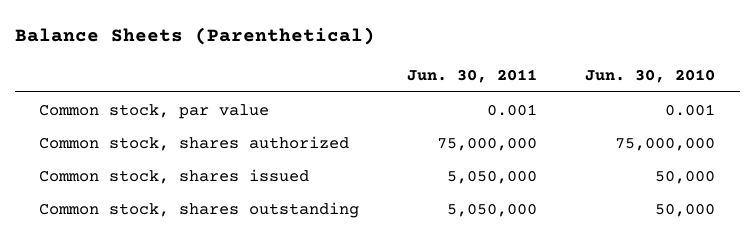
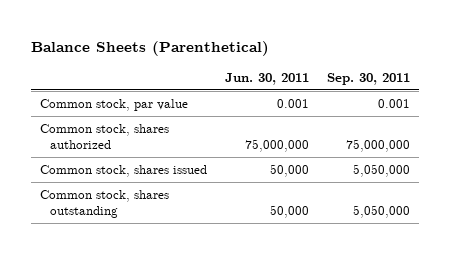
[585,69,716,84] Jun. 30, 2010 -> none
none -> [326,72,410,85] Sep. 30, 2011
[447,169,538,184] 5,050,000 -> [270,164,310,178] 50,000
[447,202,538,217] 5,050,000 -> [270,204,310,218] 50,000

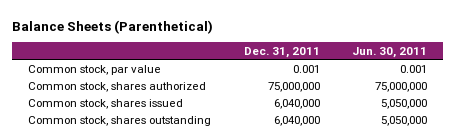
[326,72,410,85] Sep. 30, 2011 -> none
none -> [243,46,320,58] Dec. 31, 2011
[270,164,310,178] 50,000 -> [380,98,427,109] 5,050,000
[270,204,310,218] 50,000 -> [380,115,427,126] 5,050,000

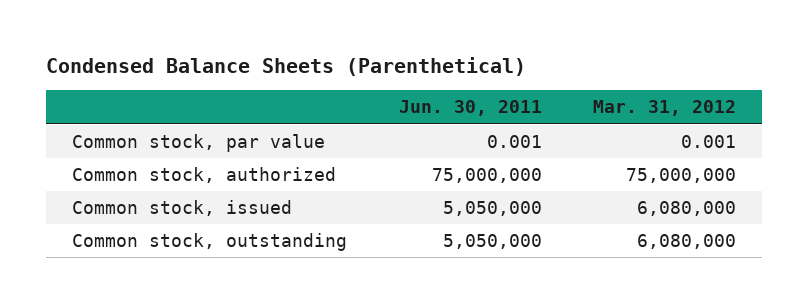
[12,19,214,34] Balance Sheets (Parenthetical) -> [46,57,527,77] Condensed Balance Sheets (Parenthetical)
[243,46,320,58] Dec. 31, 2011 -> none
none -> [593,100,737,117] Mar. 31, 2012
[28,81,207,92] Common stock, shares authorized -> [72,167,337,184] Common stock, authorized
[28,98,184,109] Common stock, shares issued -> [72,200,293,217] Common stock, issued
[28,115,212,126] Common stock, shares outstanding -> [72,233,348,252] Common stock, outstanding

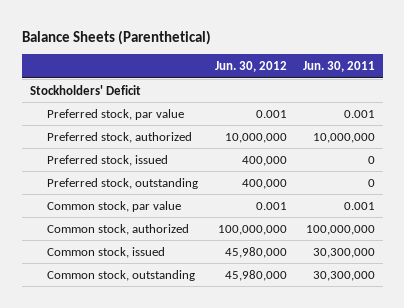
[46,57,527,77] Condensed Balance Sheets (Parenthetical) -> [21,29,211,45] Balance Sheets (Parenthetical)
[593,100,737,117] Mar. 31, 2012 -> none
none -> [214,61,287,73] Jun. 30, 2012
none -> [29,84,141,95] Stockholders' Deficit
none -> [47,108,185,120] Preferred stock, par value
none -> [47,131,193,143] Preferred stock, authorized
none -> [47,154,169,166] Preferred stock, issued
none -> [47,177,199,189] Preferred stock, outstanding
[431,168,542,184] 75,000,000 -> [305,224,375,235] 100,000,000
[442,201,542,217] 5,050,000 -> [312,247,375,258] 30,300,000
[442,234,542,250] 5,050,000 -> [312,270,375,281] 30,300,000

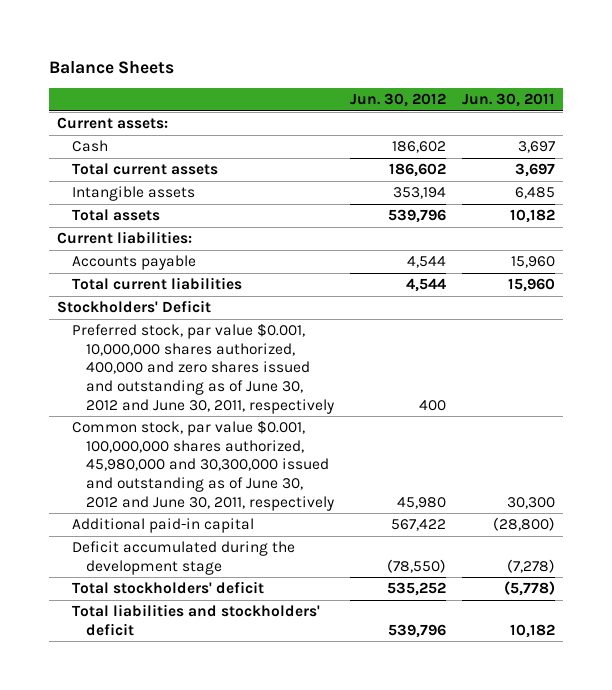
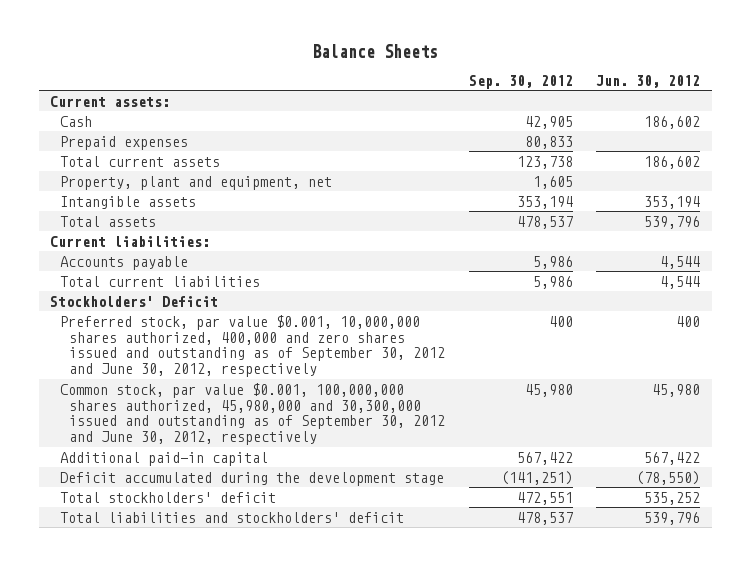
[462,93,556,108] Jun. 30, 2011 -> none
none -> [468,74,573,89] Sep. 30, 2012
none -> [59,135,188,150] Prepaid expenses
none -> [59,175,332,190] Property, plant and equipment, net
[71,323,335,414] Preferred stock, par value $0.001, 10,000,000 shares authorized, 400,000 and zero shares issued and outstanding as of June 30, 2012 and June 30, 2011, respectively -> [59,314,446,378] Preferred stock, par value $0.001, 10,000,000 shares authorized, 400,000 and zero shares issued and outstanding as of September 30, 2012 and June 30, 2012, respectively
[71,420,335,511] Common stock, par value $0.001, 100,000,000 shares authorized, 45,980,000 and 30,300,000 issued and outstanding as of June 30, 2012 and June 30, 2011, respectively -> [59,382,446,446] Common stock, par value $0.001, 100,000,000 shares authorized, 45,980,000 and 30,300,000 issued and outstanding as of September 30, 2012 and June 30, 2012, respectively

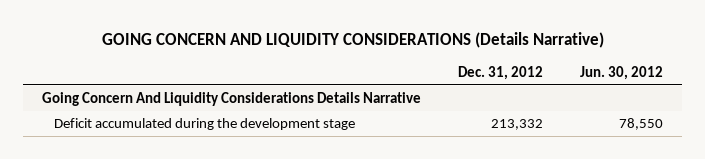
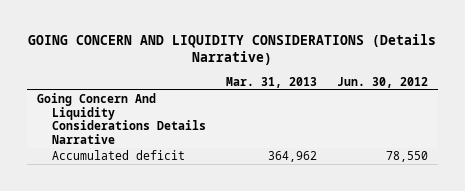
[458,65,544,80] Dec. 31, 2012 -> none
none -> [226,76,318,88] Mar. 31, 2013
[53,118,355,131] Deficit accumulated during the development stage -> [52,150,186,161] Accumulated deficit

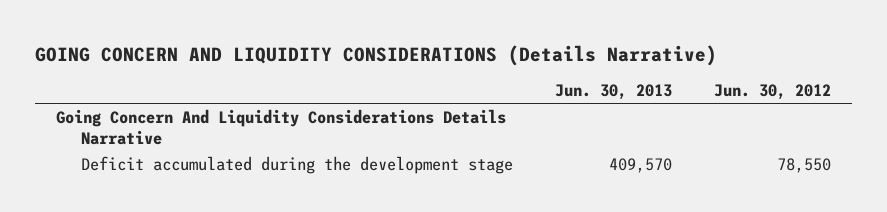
[226,76,318,88] Mar. 31, 2013 -> none
none -> [555,84,673,101] Jun. 30, 2013
[52,150,186,161] Accumulated deficit -> [81,155,514,174] Deficit accumulated during the development stage

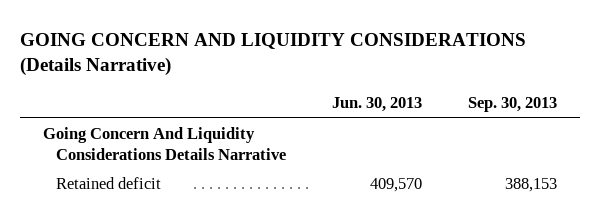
[714,84,832,101] Jun. 30, 2012 -> none
none -> [468,97,558,113] Sep. 30, 2013
[81,155,514,174] Deficit accumulated during the development stage -> [56,177,162,190] Retained deficit

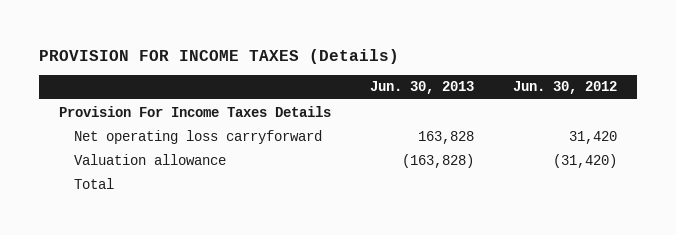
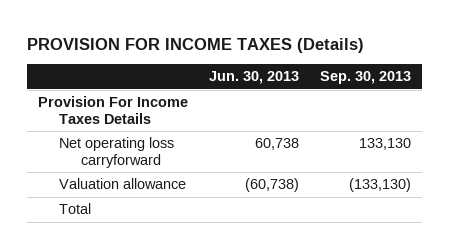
[513,81,618,95] Jun. 30, 2012 -> none
none -> [320,71,412,85] Sep. 30, 2013
[418,130,475,144] 163,828 -> [255,138,300,151] 60,738
[402,153,475,168] (163,828) -> [245,178,300,193] (60,738)

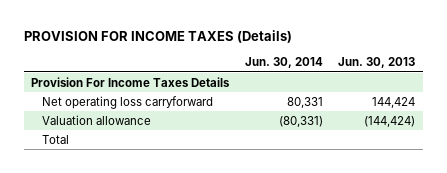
[320,71,412,85] Sep. 30, 2013 -> none
none -> [244,57,323,69] Jun. 30, 2014
[255,138,300,151] 60,738 -> [372,96,416,108] 144,424
[245,178,300,193] (60,738) -> [364,115,416,127] (144,424)

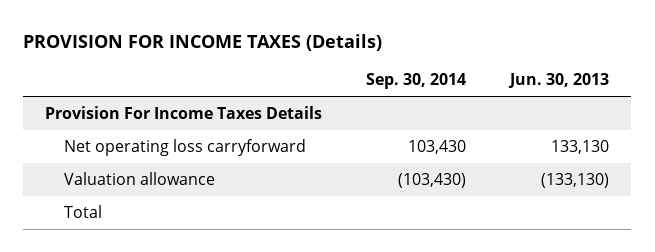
[244,57,323,69] Jun. 30, 2014 -> none
none -> [366,73,467,90] Sep. 30, 2014
[372,96,416,108] 144,424 -> [551,139,610,154] 133,130
[364,115,416,127] (144,424) -> [541,172,610,188] (133,130)

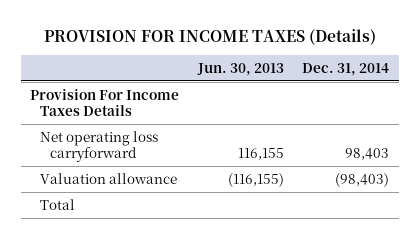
[366,73,467,90] Sep. 30, 2014 -> none
none -> [302,62,390,76] Dec. 31, 2014
[551,139,610,154] 133,130 -> [237,147,284,160] 116,155
[541,172,610,188] (133,130) -> [227,172,284,187] (116,155)

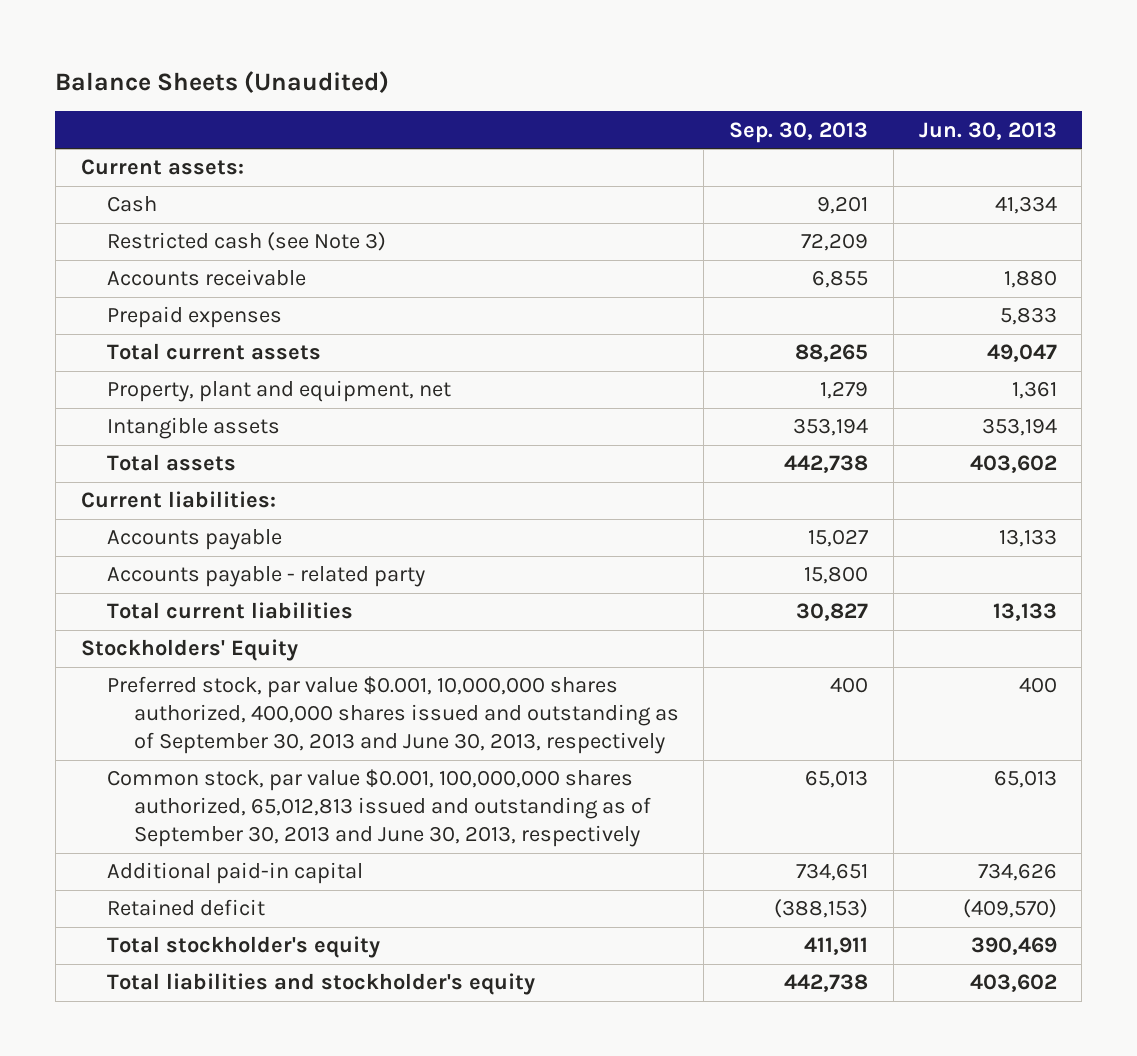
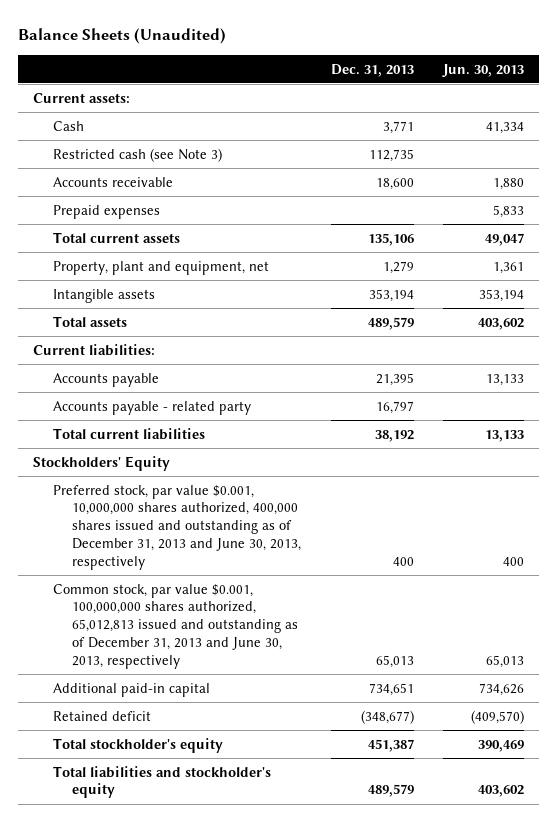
[729,121,869,143] Sep. 30, 2013 -> none
none -> [330,63,414,77] Dec. 31, 2013
[107,676,679,755] Preferred stock, par value $0.001, 10,000,000 shares authorized, 400,000 shares issued and outstanding as of September 30, 2013 and June 30, 2013, respectively -> [52,484,302,570] Preferred stock, par value $0.001, 10,000,000 shares authorized, 400,000 shares issued and outstanding as of December 31, 2013 and June 30, 2013, respectively
[107,769,651,848] Common stock, par value $0.001, 100,000,000 shares authorized, 65,012,813 issued and outstanding as of September 30, 2013 and June 30, 2013, respectively -> [52,583,299,669] Common stock, par value $0.001, 100,000,000 shares authorized, 65,012,813 issued and outstanding as of December 31, 2013 and June 30, 2013, respectively

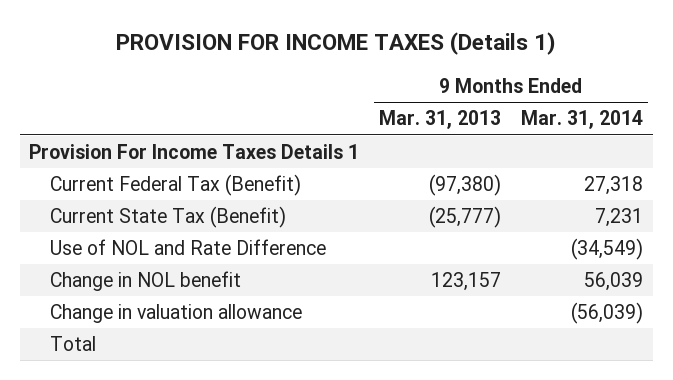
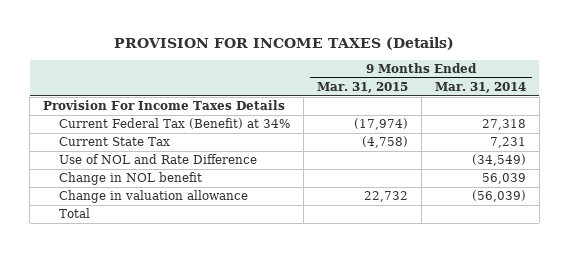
[116,31,557,55] PROVISION FOR INCOME TAXES (Details 1) -> [114,36,455,50] PROVISION FOR INCOME TAXES (Details)
[379,110,502,130] Mar. 31, 2013 -> none
none -> [316,82,408,94] Mar. 31, 2015
[29,144,360,160] Provision For Income Taxes Details 1 -> [43,100,286,111] Provision For Income Taxes Details
[50,174,302,197] Current Federal Tax (Benefit) -> [59,118,291,130] Current Federal Tax (Benefit) at 34%
[50,206,287,229] Current State Tax (Benefit) -> [59,137,171,147] Current State Tax

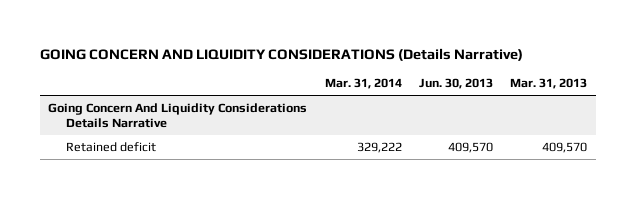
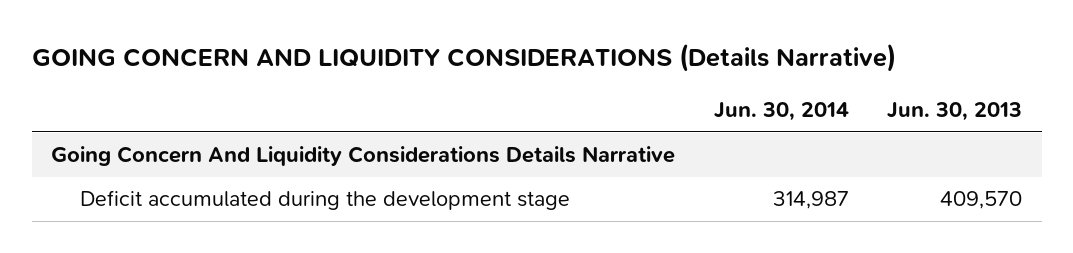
[324,78,402,90] Mar. 31, 2014 -> none
[510,78,588,90] Mar. 31, 2013 -> none
none -> [713,102,849,122] Jun. 30, 2014
[66,141,157,152] Retained deficit -> [80,190,571,211] Deficit accumulated during the development stage

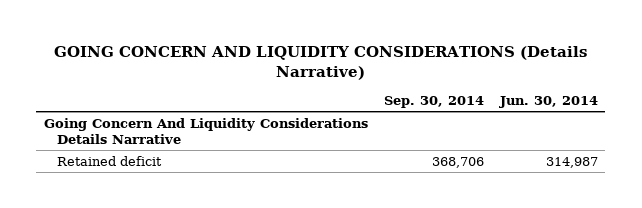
[887,102,1023,122] Jun. 30, 2013 -> none
none -> [383,96,484,109] Sep. 30, 2014
[80,190,571,211] Deficit accumulated during the development stage -> [57,155,163,166] Retained deficit

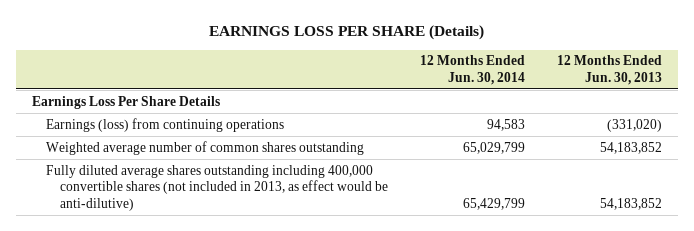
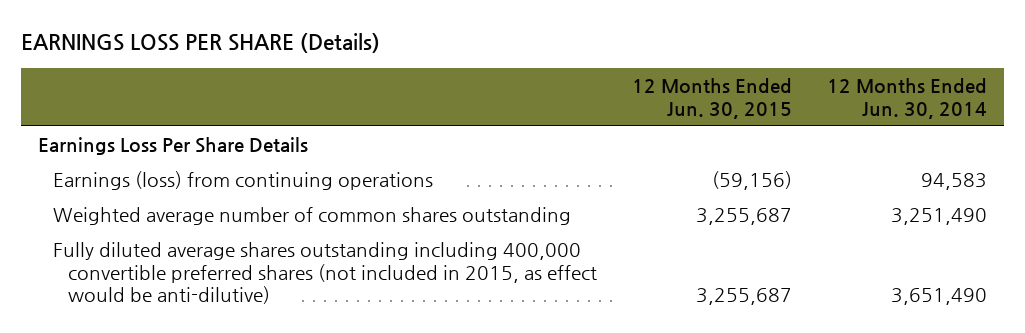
[557,55,663,85] 12 Months Ended Jun. 30, 2013 -> none
none -> [631,77,792,119] 12 Months Ended Jun. 30, 2015
[463,141,526,154] 65,029,799 -> [890,207,987,225] 3,251,490
[45,164,388,211] Fully diluted average shares outstanding including 400,000 convertible shares (not included in 2013, as effect would be anti-dilutive) -> [53,241,598,305] Fully diluted average shares outstanding including 400,000 convertible preferred shares (not included in 2015, as effect would be anti-dilutive)
[463,197,526,210] 65,429,799 -> [890,288,987,306] 3,651,490

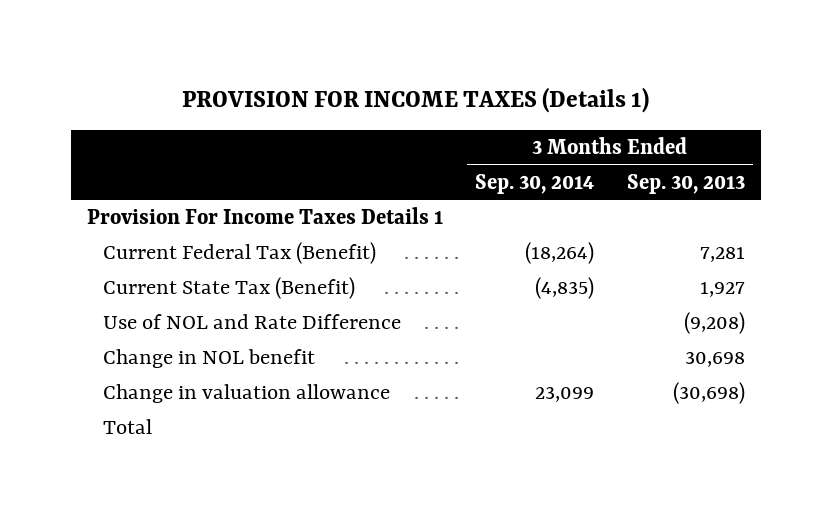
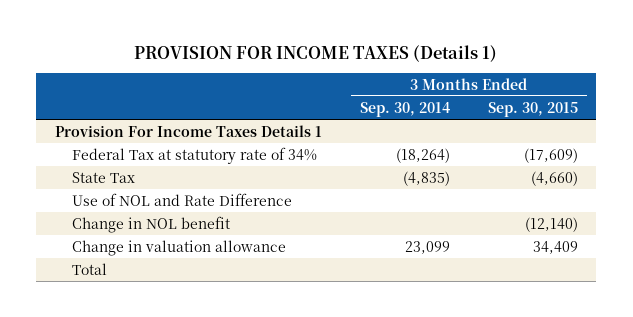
[627,173,746,194] Sep. 30, 2013 -> none
none -> [487,101,578,117] Sep. 30, 2015
[103,241,377,264] Current Federal Tax (Benefit) -> [72,146,318,164] Federal Tax at statutory rate of 34%
[103,276,356,299] Current State Tax (Benefit) -> [72,171,136,183] State Tax

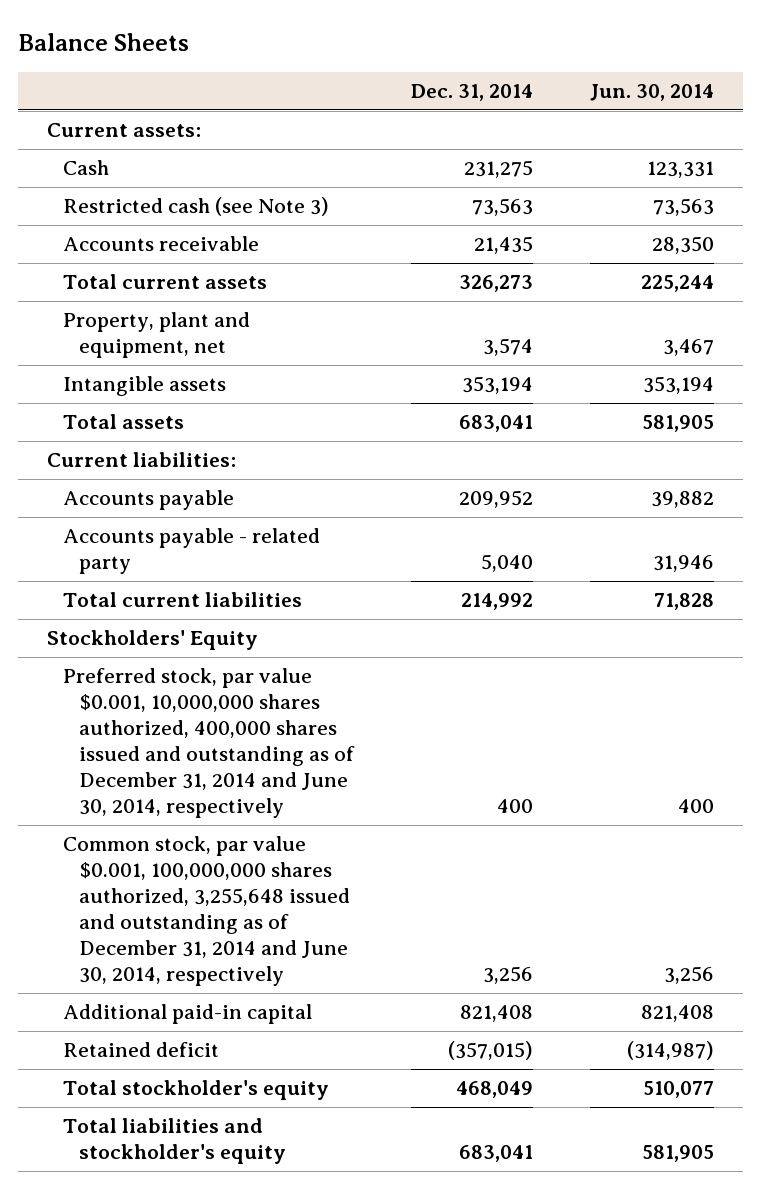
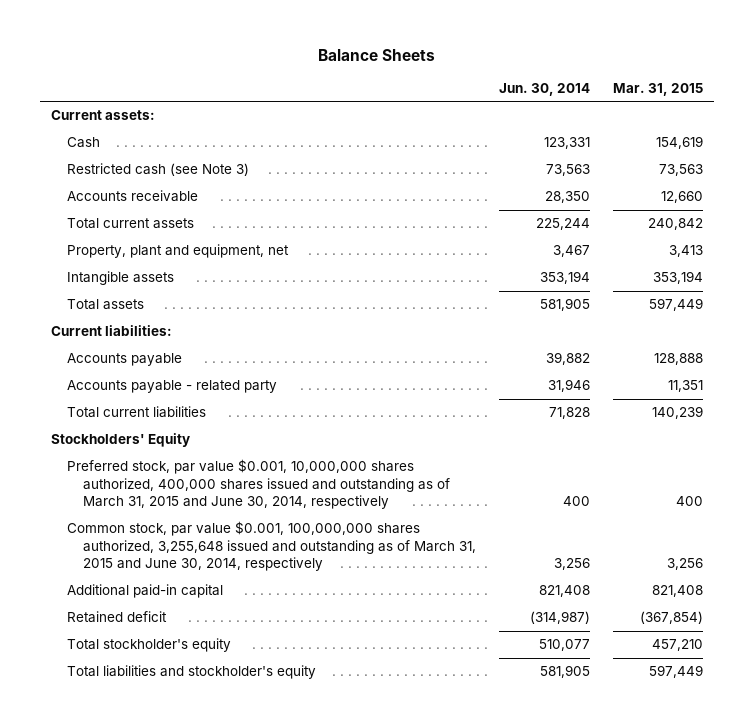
[410,83,533,101] Dec. 31, 2014 -> none
none -> [612,82,703,96] Mar. 31, 2015
[62,668,355,819] Preferred stock, par value $0.001, 10,000,000 shares authorized, 400,000 shares issued and outstanding as of December 31, 2014 and June 30, 2014, respectively -> [67,459,451,510] Preferred stock, par value $0.001, 10,000,000 shares authorized, 400,000 shares issued and outstanding as of March 31, 2015 and June 30, 2014, respectively
[62,836,350,987] Common stock, par value $0.001, 100,000,000 shares authorized, 3,255,648 issued and outstanding as of December 31, 2014 and June 30, 2014, respectively -> [67,521,477,572] Common stock, par value $0.001, 100,000,000 shares authorized, 3,255,648 issued and outstanding as of March 31, 2015 and June 30, 2014, respectively

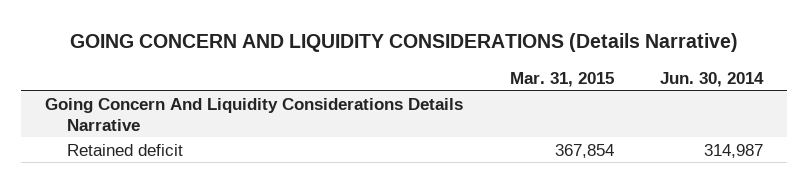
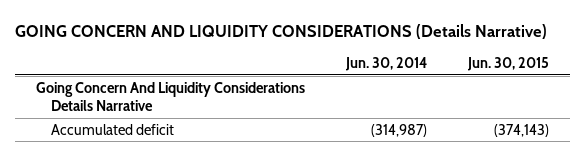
[509,71,614,87] Mar. 31, 2015 -> none
none -> [467,57,550,72] Jun. 30, 2015
[67,143,184,156] Retained deficit -> [51,123,175,135] Accumulated deficit
[704,143,764,158] 314,987 -> [371,123,428,137] (314,987)

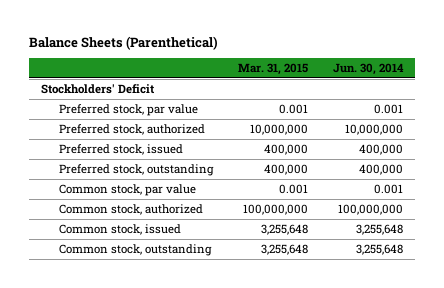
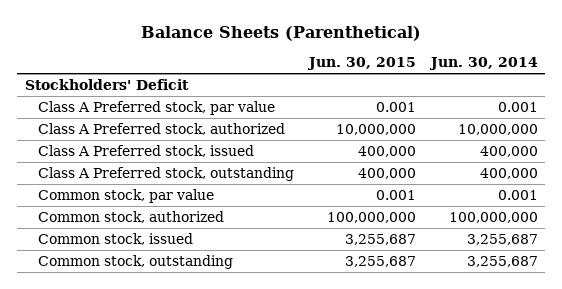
[237,62,308,75] Mar. 31, 2015 -> none
none -> [307,56,417,70] Jun. 30, 2015
[59,103,199,116] Preferred stock, par value -> [38,100,276,115] Class A Preferred stock, par value
[59,123,206,135] Preferred stock, authorized -> [38,122,286,135] Class A Preferred stock, authorized
[59,143,184,155] Preferred stock, issued -> [38,144,255,157] Class A Preferred stock, issued
[59,163,215,176] Preferred stock, outstanding -> [38,166,295,181] Class A Preferred stock, outstanding
[355,223,403,235] 3,255,648 -> [466,233,538,245] 3,255,687
[355,243,403,255] 3,255,648 -> [466,255,538,267] 3,255,687

